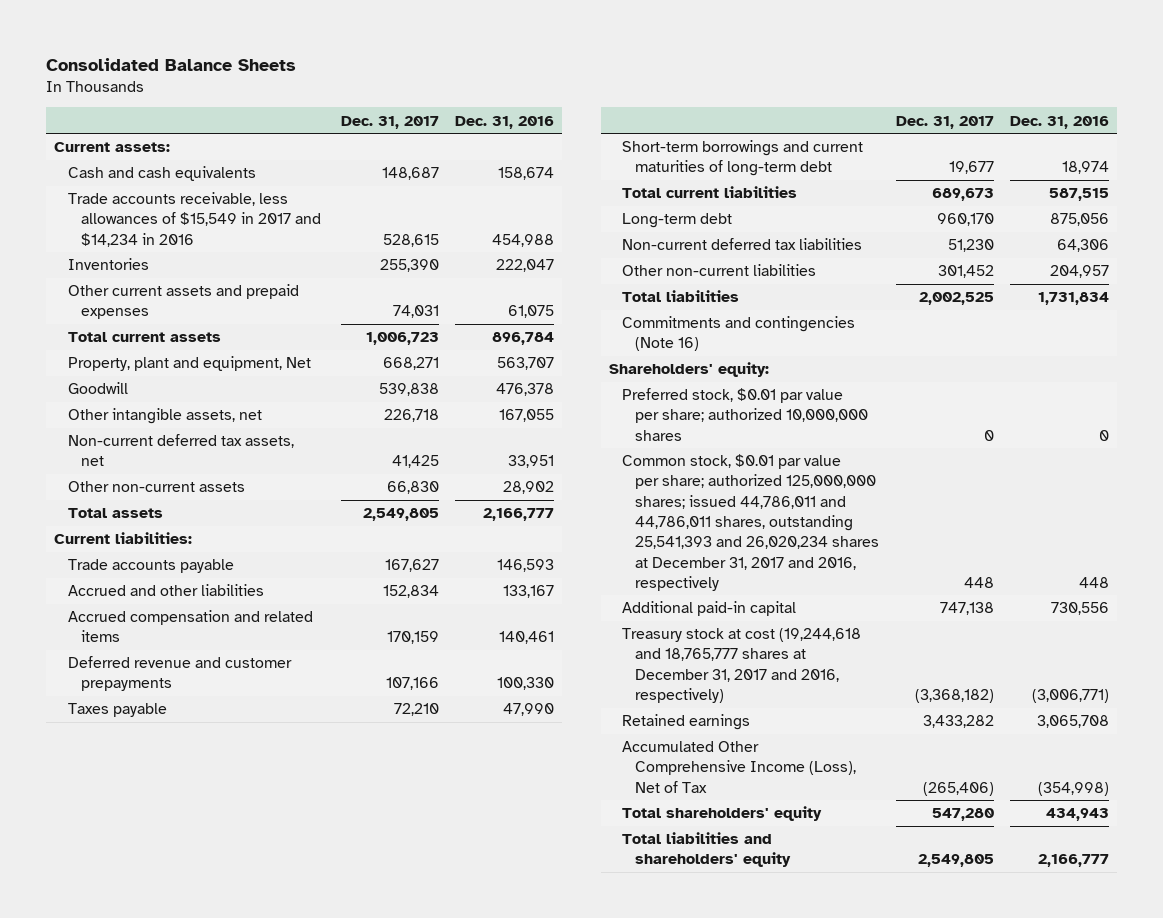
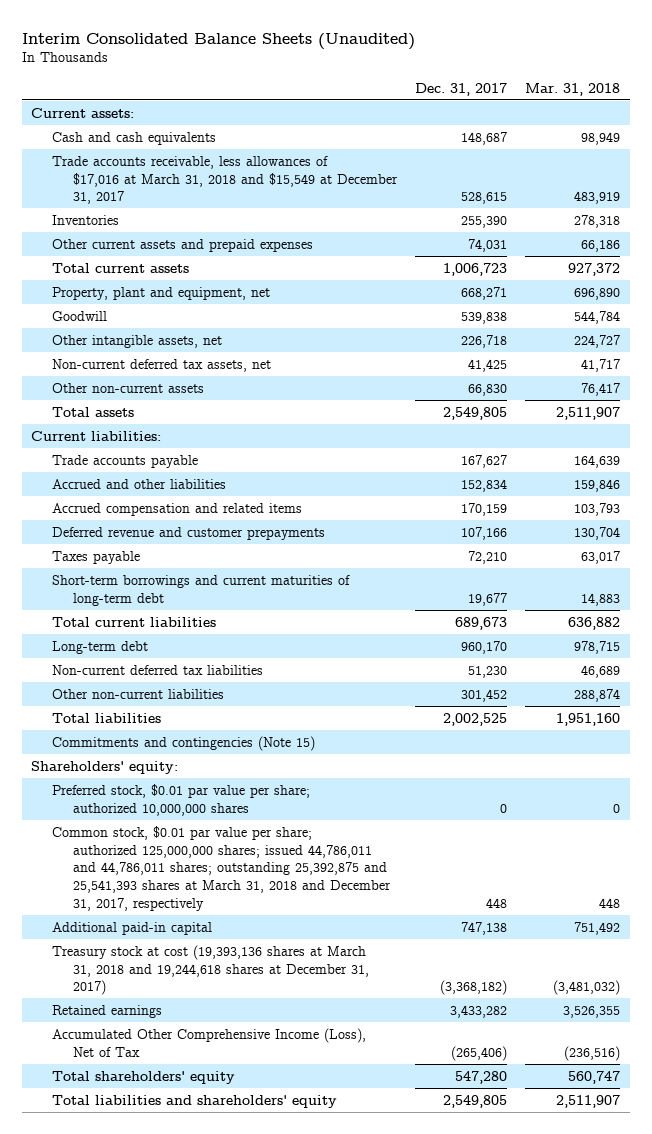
[46,57,297,71] Consolidated Balance Sheets -> [22,32,416,50] Interim Consolidated Balance Sheets (Unaudited)
[455,115,555,129] Dec. 31, 2016 -> none
none -> [525,82,621,96] Mar. 31, 2018
[67,192,321,247] Trade accounts receivable, less allowances of $15,549 in 2017 and $14,234 in 2016 -> [52,155,398,205] Trade accounts receivable, less allowances of $17,016 at March 31, 2018 and $15,549 at December 31, 2017
[67,356,311,372] Property, plant and equipment, Net -> [52,286,271,300] Property, plant and equipment, net
[622,316,856,352] Commitments and contingencies (Note 16) -> [52,735,316,751] Commitments and contingencies (Note 15)
[622,454,880,591] Common stock, $0.01 par value per share; authorized 125,000,000 shares; issued 44,786,011 and 44,786,011 shares, outstanding 25,541,393 and 26,020,234 shares at December 31, 2017 and 2016, respectively -> [52,825,391,912] Common stock, $0.01 par value per share; authorized 125,000,000 shares; issued 44,786,011 and 44,786,011 shares; outstanding 25,392,875 and 25,541,393 shares at March 31, 2018 and December 31, 2017, respectively
[622,628,862,703] Treasury stock at cost (19,244,618 and 18,765,777 shares at December 31, 2017 and 2016, respectively) -> [52,944,369,996] Treasury stock at cost (19,393,136 shares at March 31, 2018 and 19,244,618 shares at December 31, 2017)

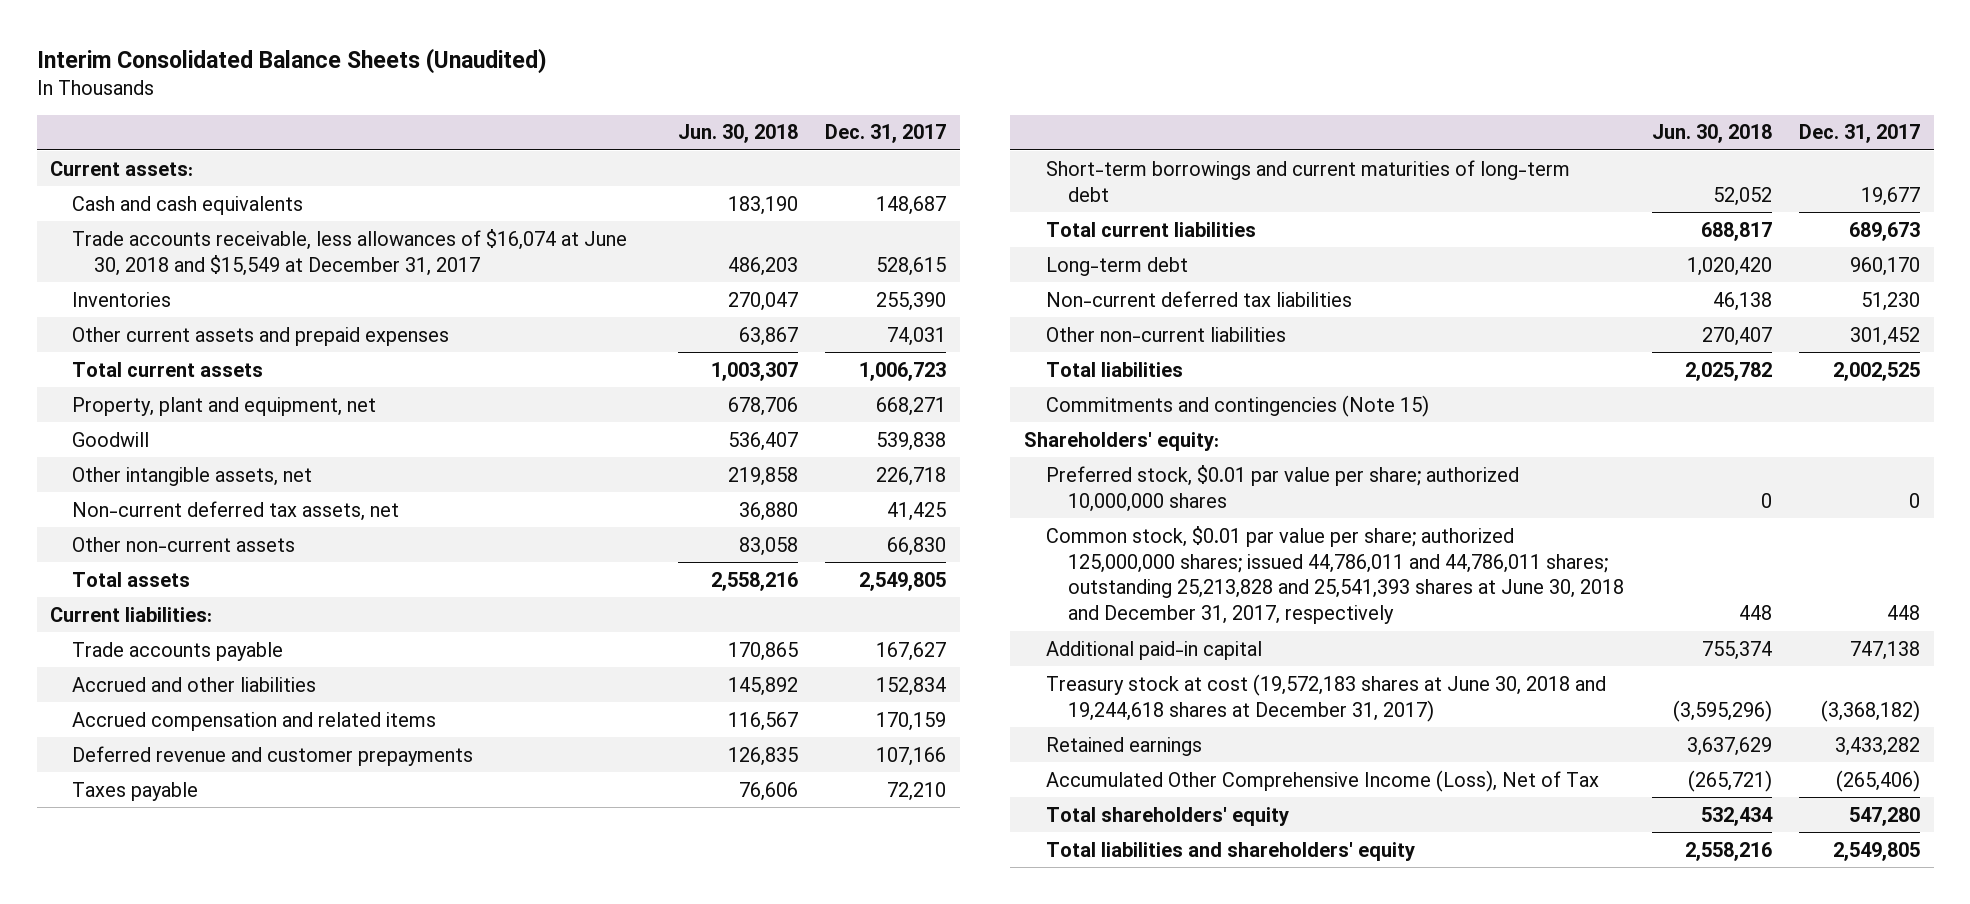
[525,82,621,96] Mar. 31, 2018 -> none
none -> [677,124,798,144] Jun. 30, 2018
[52,155,398,205] Trade accounts receivable, less allowances of $17,016 at March 31, 2018 and $15,549 at December 31, 2017 -> [72,228,628,276] Trade accounts receivable, less allowances of $16,074 at June 30, 2018 and $15,549 at December 31, 2017
[52,825,391,912] Common stock, $0.01 par value per share; authorized 125,000,000 shares; issued 44,786,011 and 44,786,011 shares; outstanding 25,392,875 and 25,541,393 shares at March 31, 2018 and December 31, 2017, respectively -> [1045,525,1624,625] Common stock, $0.01 par value per share; authorized 125,000,000 shares; issued 44,786,011 and 44,786,011 shares; outstanding 25,213,828 and 25,541,393 shares at June 30, 2018 and December 31, 2017, respectively
[52,944,369,996] Treasury stock at cost (19,393,136 shares at March 31, 2018 and 19,244,618 shares at December 31, 2017) -> [1045,673,1606,722] Treasury stock at cost (19,572,183 shares at June 30, 2018 and 19,244,618 shares at December 31, 2017)

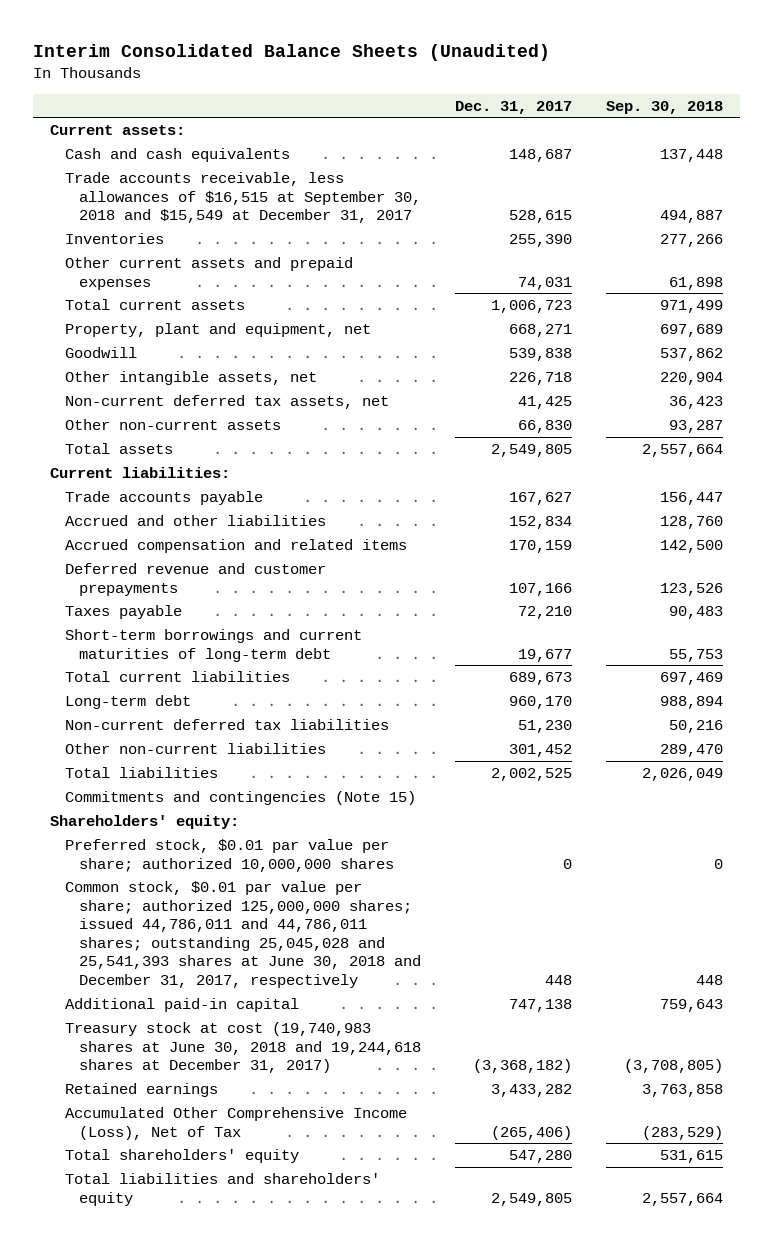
[677,124,798,144] Jun. 30, 2018 -> none
none -> [606,100,724,114] Sep. 30, 2018
[72,228,628,276] Trade accounts receivable, less allowances of $16,074 at June 30, 2018 and $15,549 at December 31, 2017 -> [64,171,422,224] Trade accounts receivable, less allowances of $16,515 at September 30, 2018 and $15,549 at December 31, 2017
[1045,525,1624,625] Common stock, $0.01 par value per share; authorized 125,000,000 shares; issued 44,786,011 and 44,786,011 shares; outstanding 25,213,828 and 25,541,393 shares at June 30, 2018 and December 31, 2017, respectively -> [64,880,422,989] Common stock, $0.01 par value per share; authorized 125,000,000 shares; issued 44,786,011 and 44,786,011 shares; outstanding 25,045,028 and 25,541,393 shares at June 30, 2018 and December 31, 2017, respectively
[1045,673,1606,722] Treasury stock at cost (19,572,183 shares at June 30, 2018 and 19,244,618 shares at December 31, 2017) -> [64,1021,422,1074] Treasury stock at cost (19,740,983 shares at June 30, 2018 and 19,244,618 shares at December 31, 2017)

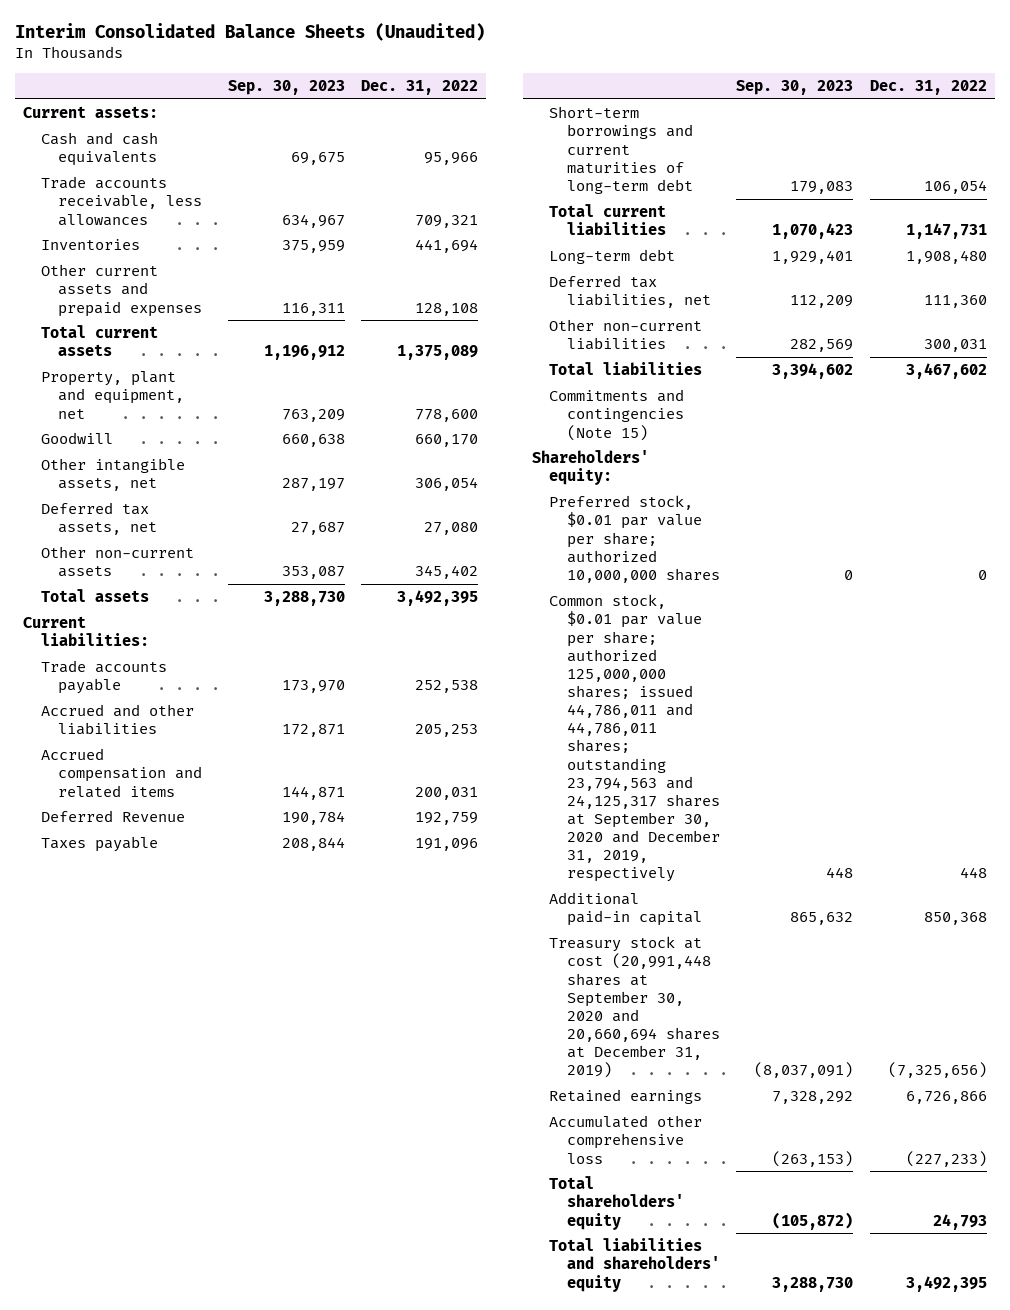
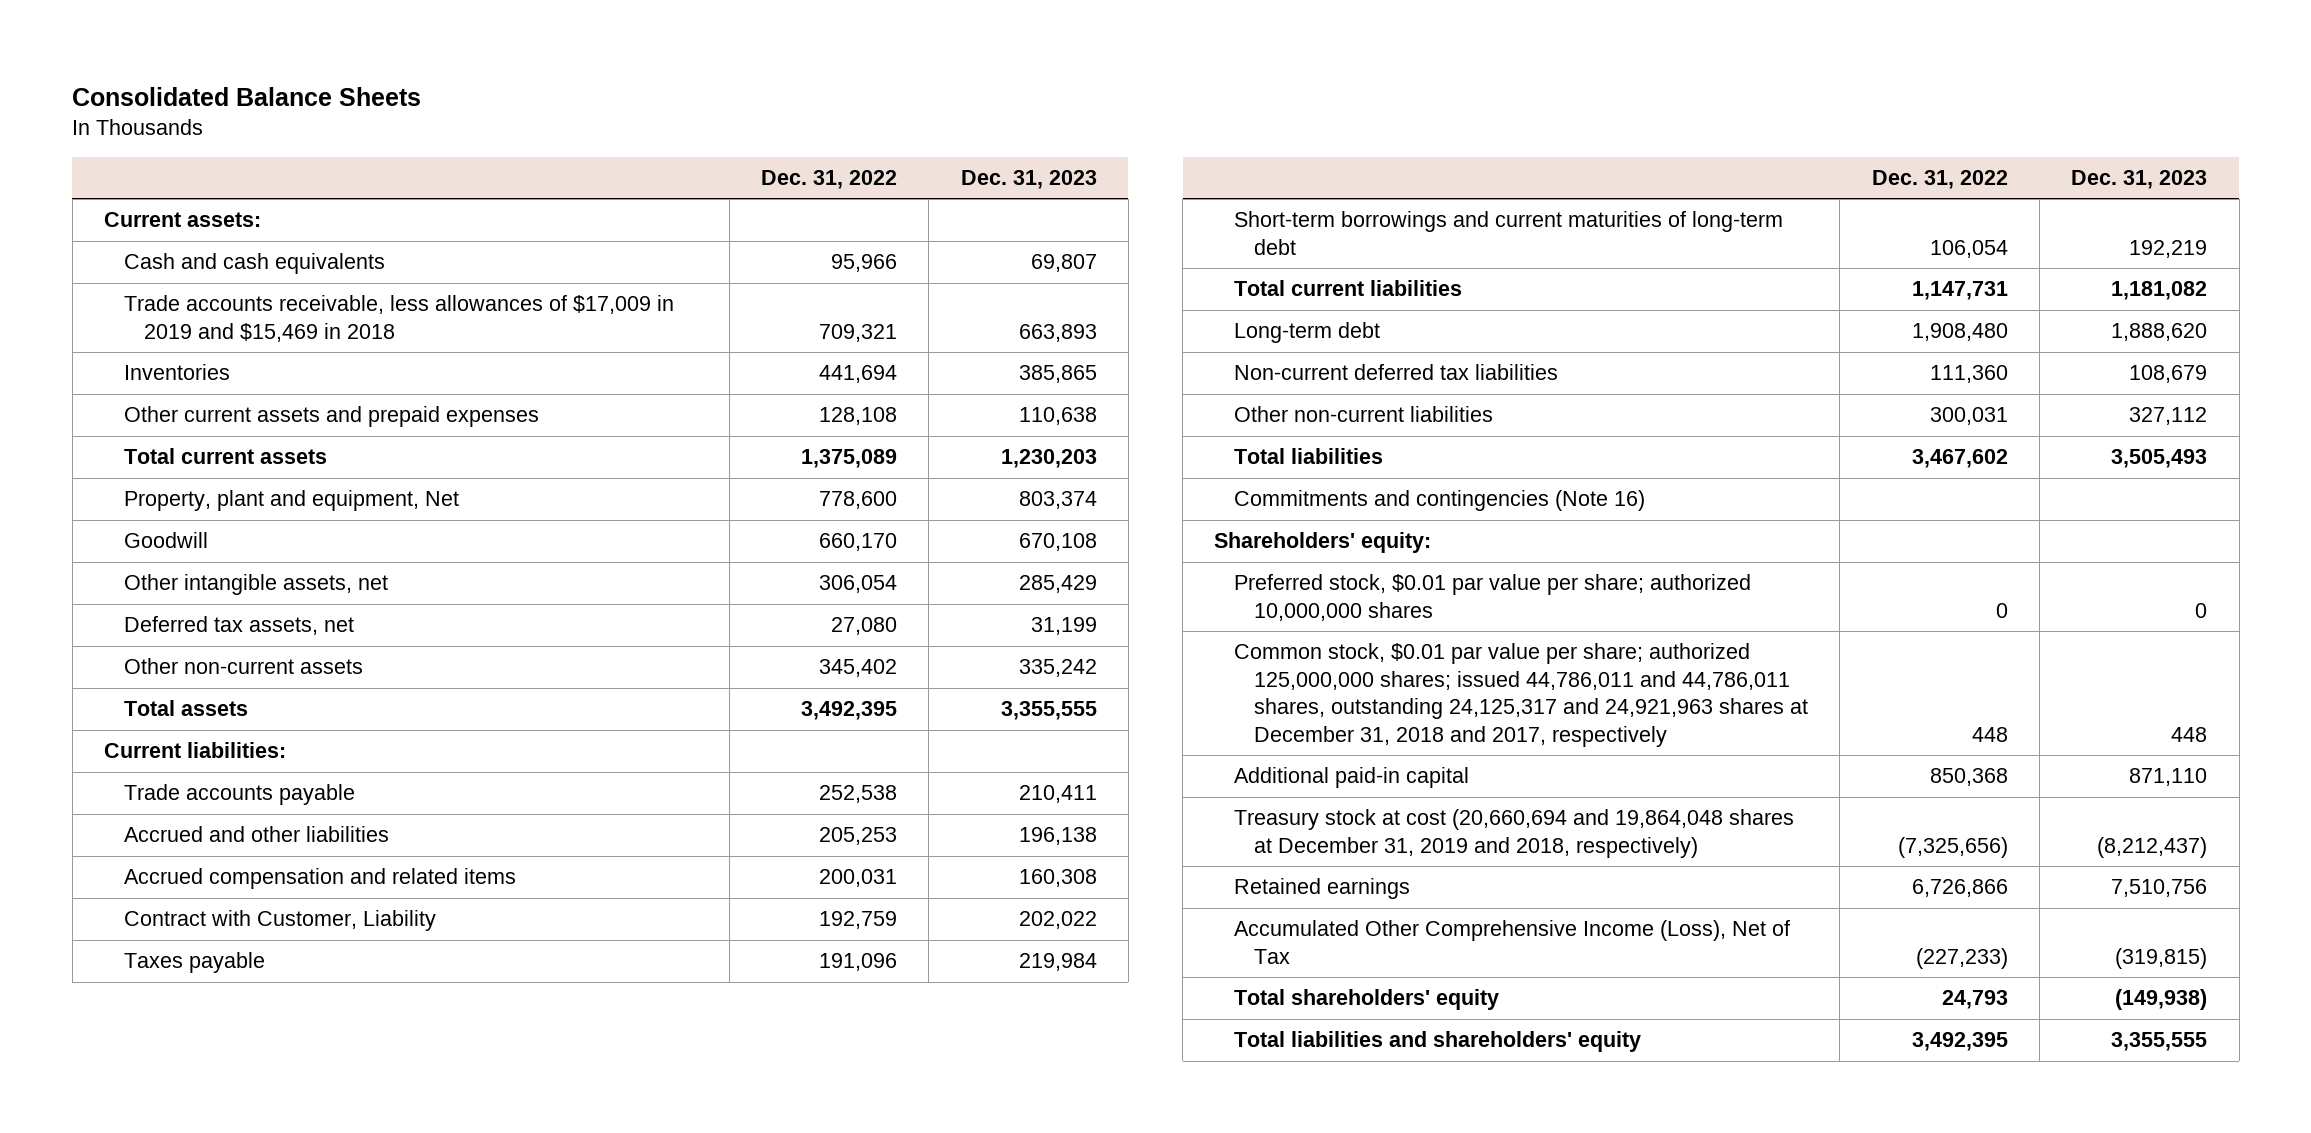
[14,22,485,41] Interim Consolidated Balance Sheets (Unaudited) -> [72,86,422,106] Consolidated Balance Sheets
[227,79,345,95] Sep. 30, 2023 -> none
none -> [960,169,1097,189] Dec. 31, 2023
[40,176,203,226] Trade accounts receivable, less allowances -> [123,295,674,342] Trade accounts receivable, less allowances of $17,009 in 2019 and $15,469 in 2018
[40,371,185,419] Property, plant and equipment, net -> [123,490,459,512] Property, plant and equipment, Net
[40,810,185,823] Deferred Revenue -> [123,910,436,932] Contract with Customer, Liability
[549,275,711,309] Deferred tax liabilities, net -> [1234,364,1559,381] Non-current deferred tax liabilities
[549,389,685,441] Commitments and contingencies (Note 15) -> [1234,490,1646,512] Commitments and contingencies (Note 16)
[549,594,720,883] Common stock, $0.01 par value per share; authorized 125,000,000 shares; issued 44,786,011 and 44,786,011 shares; outstanding 23,794,563 and 24,125,317 shares at September 30, 2020 and December 31, 2019, respectively -> [1234,643,1809,747] Common stock, $0.01 par value per share; authorized 125,000,000 shares; issued 44,786,011 and 44,786,011 shares, outstanding 24,125,317 and 24,921,963 shares at December 31, 2018 and 2017, respectively
[549,936,720,1079] Treasury stock at cost (20,991,448 shares at September 30, 2020 and 20,660,694 shares at December 31, 2019) -> [1234,809,1795,858] Treasury stock at cost (20,660,694 and 19,864,048 shares at December 31, 2019 and 2018, respectively)
[549,1115,703,1164] Accumulated other comprehensive loss -> [1234,920,1791,964] Accumulated Other Comprehensive Income (Loss), Net of Tax

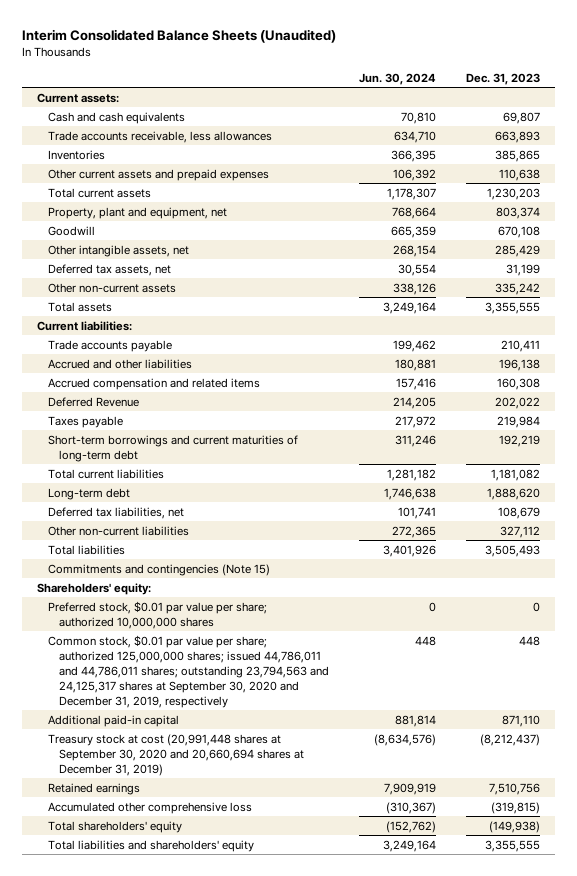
[72,86,422,106] Consolidated Balance Sheets -> [22,29,337,44] Interim Consolidated Balance Sheets (Unaudited)
[761,169,898,189] Dec. 31, 2022 -> none
none -> [359,72,437,85] Jun. 30, 2024
[123,295,674,342] Trade accounts receivable, less allowances of $17,009 in 2019 and $15,469 in 2018 -> [48,130,273,143] Trade accounts receivable, less allowances
[123,490,459,512] Property, plant and equipment, Net -> [48,206,228,219] Property, plant and equipment, net
[123,910,436,932] Contract with Customer, Liability -> [48,396,140,407] Deferred Revenue
[1234,364,1559,381] Non-current deferred tax liabilities -> [48,506,185,519] Deferred tax liabilities, net
[1234,490,1646,512] Commitments and contingencies (Note 16) -> [48,563,271,576] Commitments and contingencies (Note 15)
[1234,643,1809,747] Common stock, $0.01 par value per share; authorized 125,000,000 shares; issued 44,786,011 and 44,786,011 shares, outstanding 24,125,317 and 24,921,963 shares at December 31, 2018 and 2017, respectively -> [48,634,330,709] Common stock, $0.01 par value per share; authorized 125,000,000 shares; issued 44,786,011 and 44,786,011 shares; outstanding 23,794,563 and 24,125,317 shares at September 30, 2020 and December 31, 2019, respectively
[1234,809,1795,858] Treasury stock at cost (20,660,694 and 19,864,048 shares at December 31, 2019 and 2018, respectively) -> [48,733,305,776] Treasury stock at cost (20,991,448 shares at September 30, 2020 and 20,660,694 shares at December 31, 2019)
[1234,920,1791,964] Accumulated Other Comprehensive Income (Loss), Net of Tax -> [48,801,253,814] Accumulated other comprehensive loss

